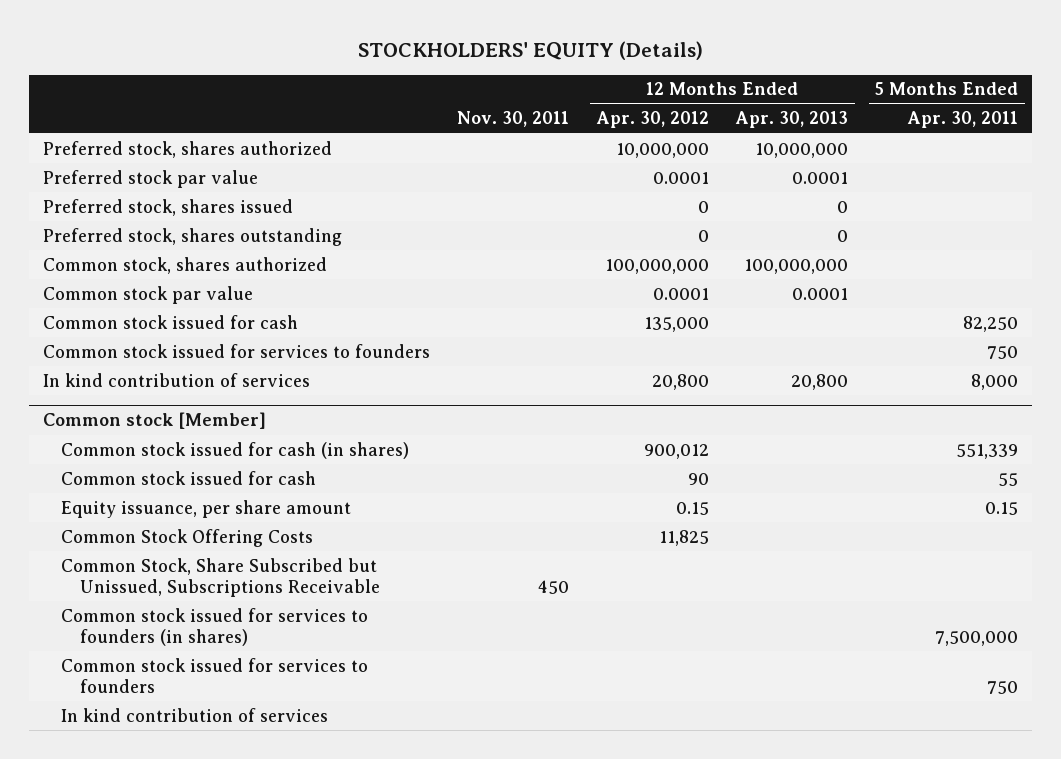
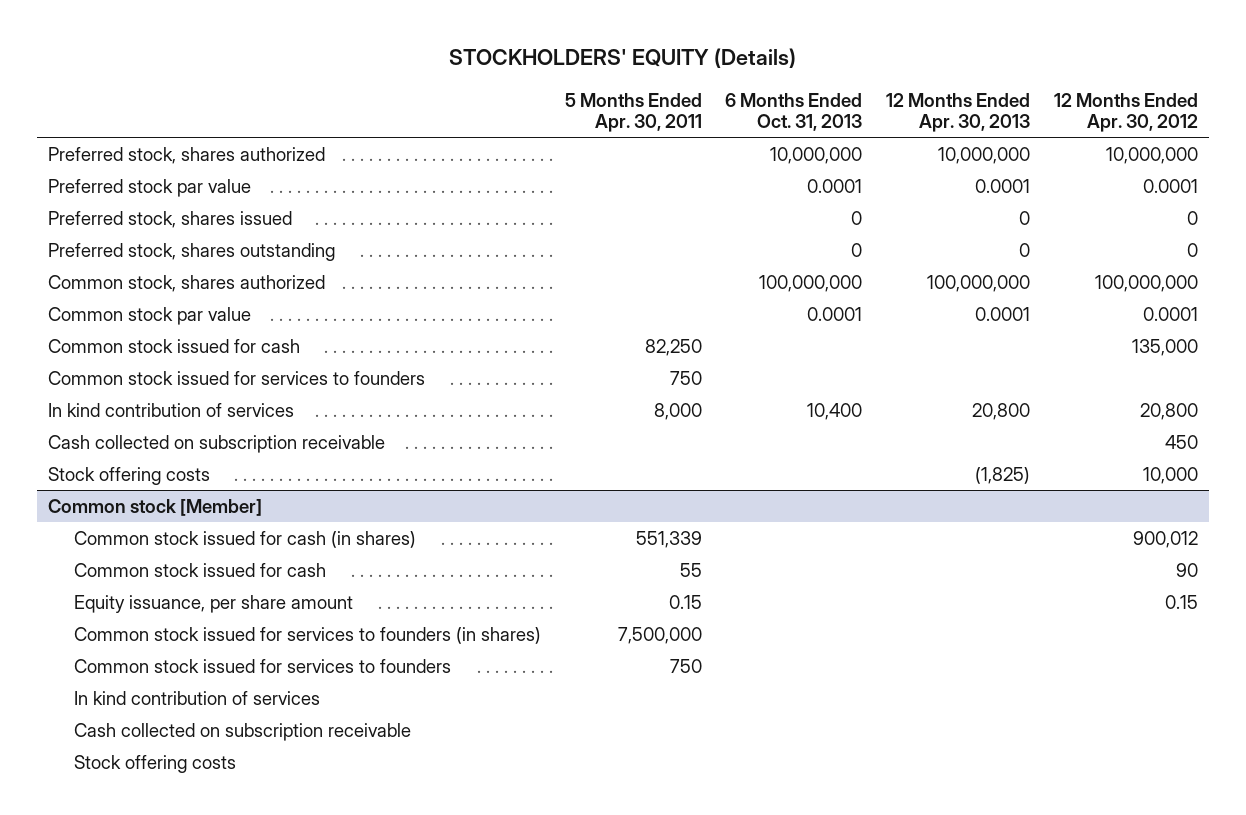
[457,111,570,128] Nov. 30, 2011 -> none
none -> [725,92,863,132] 6 Months Ended Oct. 31, 2013
none -> [48,434,386,453] Cash collected on subscription receivable
none -> [48,466,211,485] Stock offering costs
[61,528,314,547] Common Stock Offering Costs -> none
[61,557,380,597] Common Stock, Share Subscribed but Unissued, Subscriptions Receivable -> none
none -> [74,722,412,741] Cash collected on subscription receivable
none -> [74,754,237,773] Stock offering costs

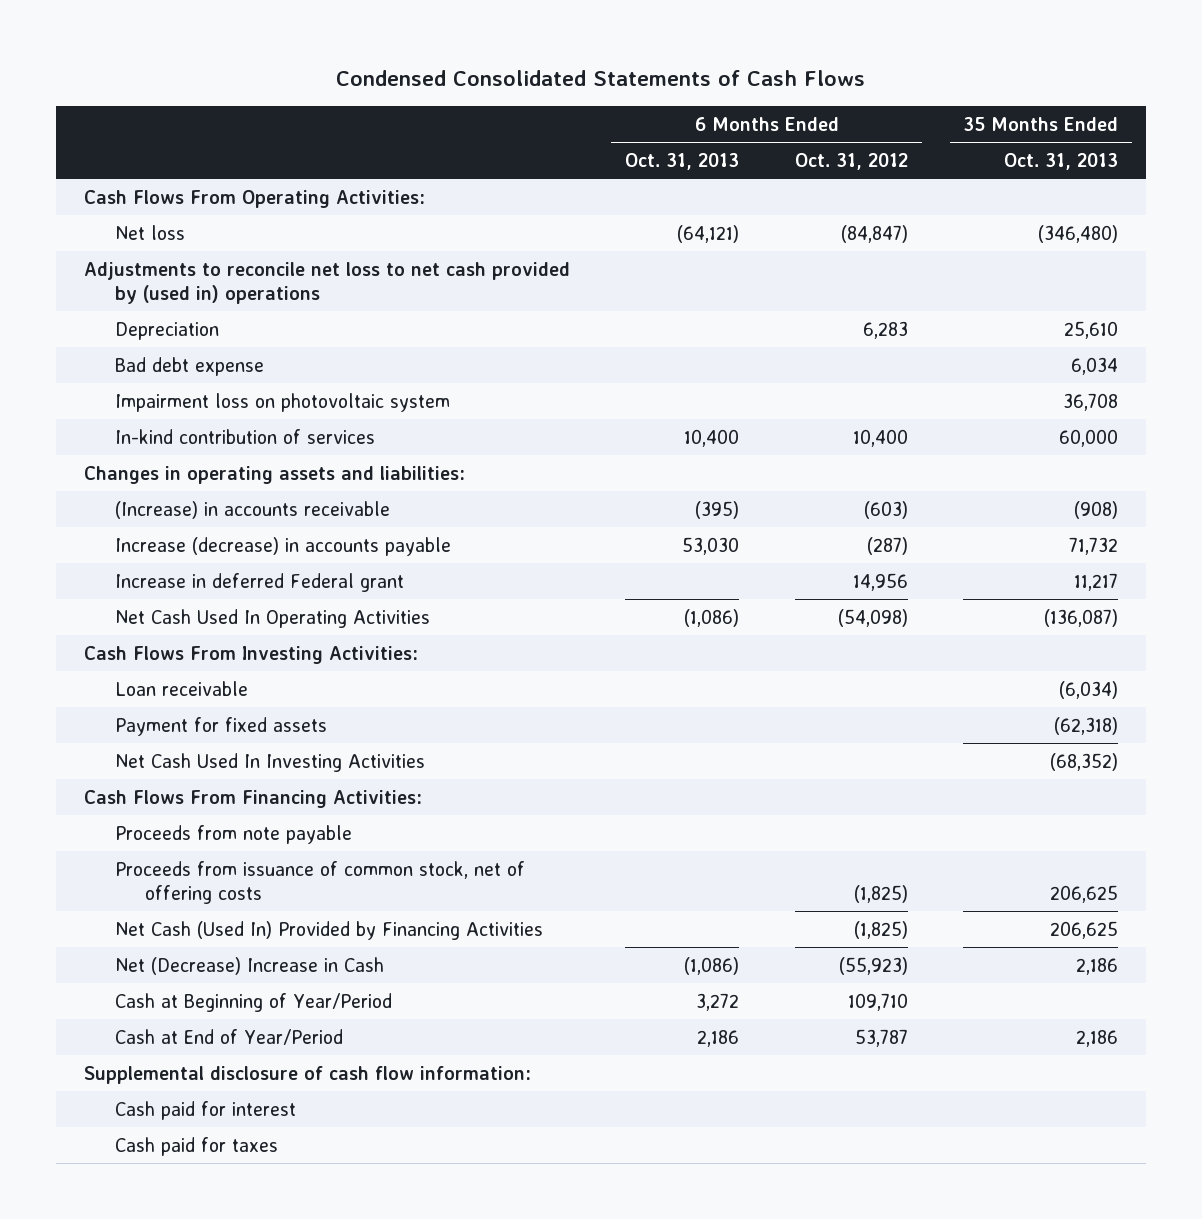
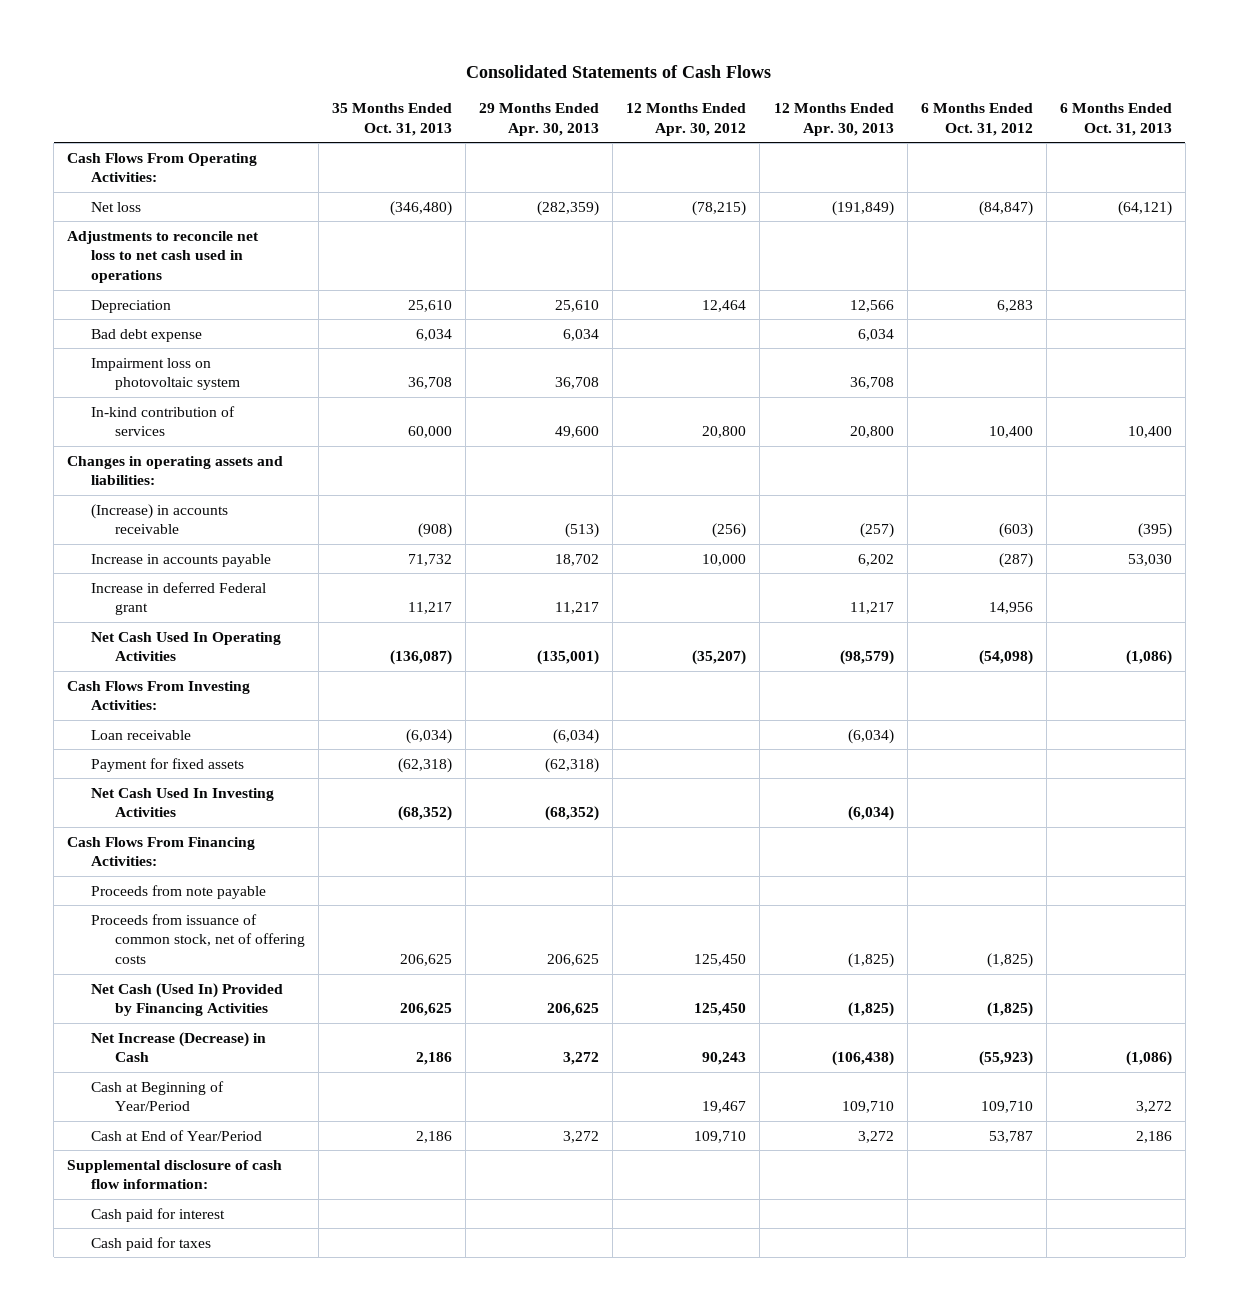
[336,70,866,87] Condensed Consolidated Statements of Cash Flows -> [466,64,772,78] Consolidated Statements of Cash Flows
none -> [479,102,600,136] 29 Months Ended Apr. 30, 2013
none -> [626,102,747,136] 12 Months Ended Apr. 30, 2012
none -> [773,102,894,136] 12 Months Ended Apr. 30, 2013
[83,261,570,304] Adjustments to reconcile net loss to net cash provided by (used in) operations -> [67,230,260,283] Adjustments to reconcile net loss to net cash used in operations
[114,536,451,556] Increase (decrease) in accounts payable -> [91,553,272,567] Increase in accounts payable
[114,956,384,975] Net (Decrease) Increase in Cash -> [91,1031,267,1063] Net Increase (Decrease) in Cash

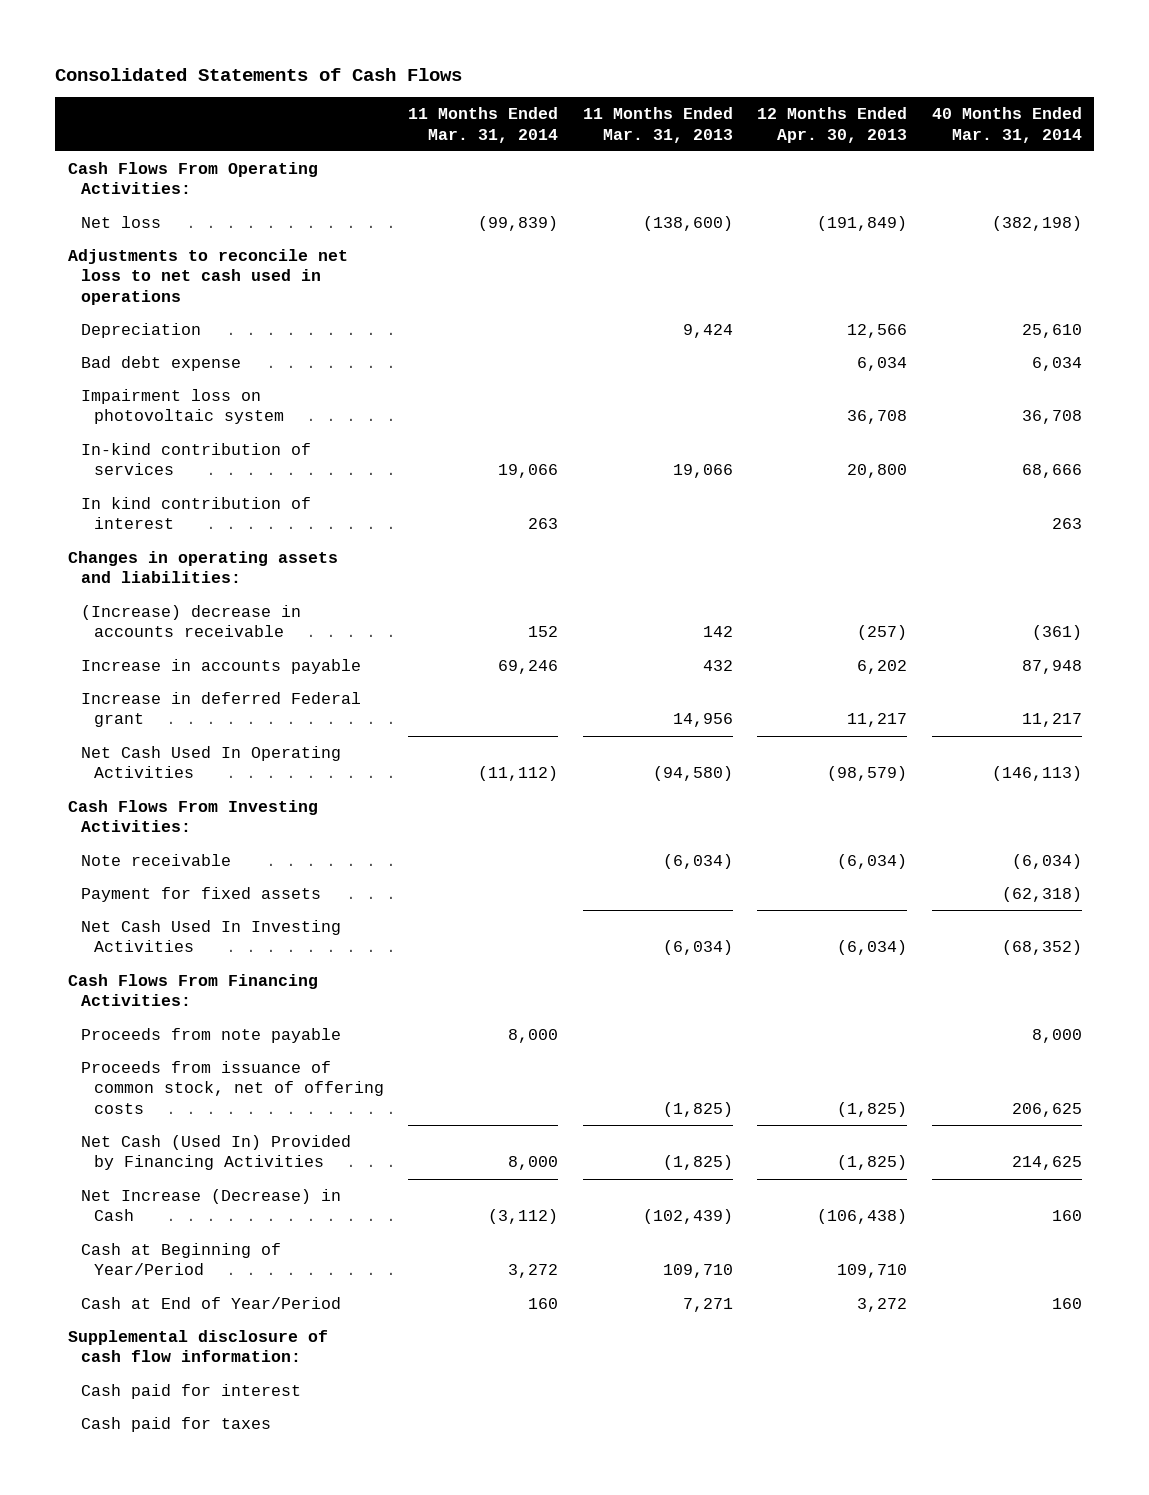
[332,102,453,136] 35 Months Ended Oct. 31, 2013 -> none
[479,102,600,136] 29 Months Ended Apr. 30, 2013 -> none
[626,102,747,136] 12 Months Ended Apr. 30, 2012 -> none
[920,102,1033,136] 6 Months Ended Oct. 31, 2012 -> none
[1059,102,1172,136] 6 Months Ended Oct. 31, 2013 -> none
none -> [408,107,559,143] 11 Months Ended Mar. 31, 2014
none -> [582,107,733,143] 11 Months Ended Mar. 31, 2013
none -> [931,107,1082,143] 40 Months Ended Mar. 31, 2014
none -> [80,496,311,530] In kind contribution of interest
[91,503,229,535] (Increase) in accounts receivable -> [80,604,301,638] (Increase) decrease in accounts receivable
[91,729,192,740] Loan receivable -> [80,853,231,866] Note receivable

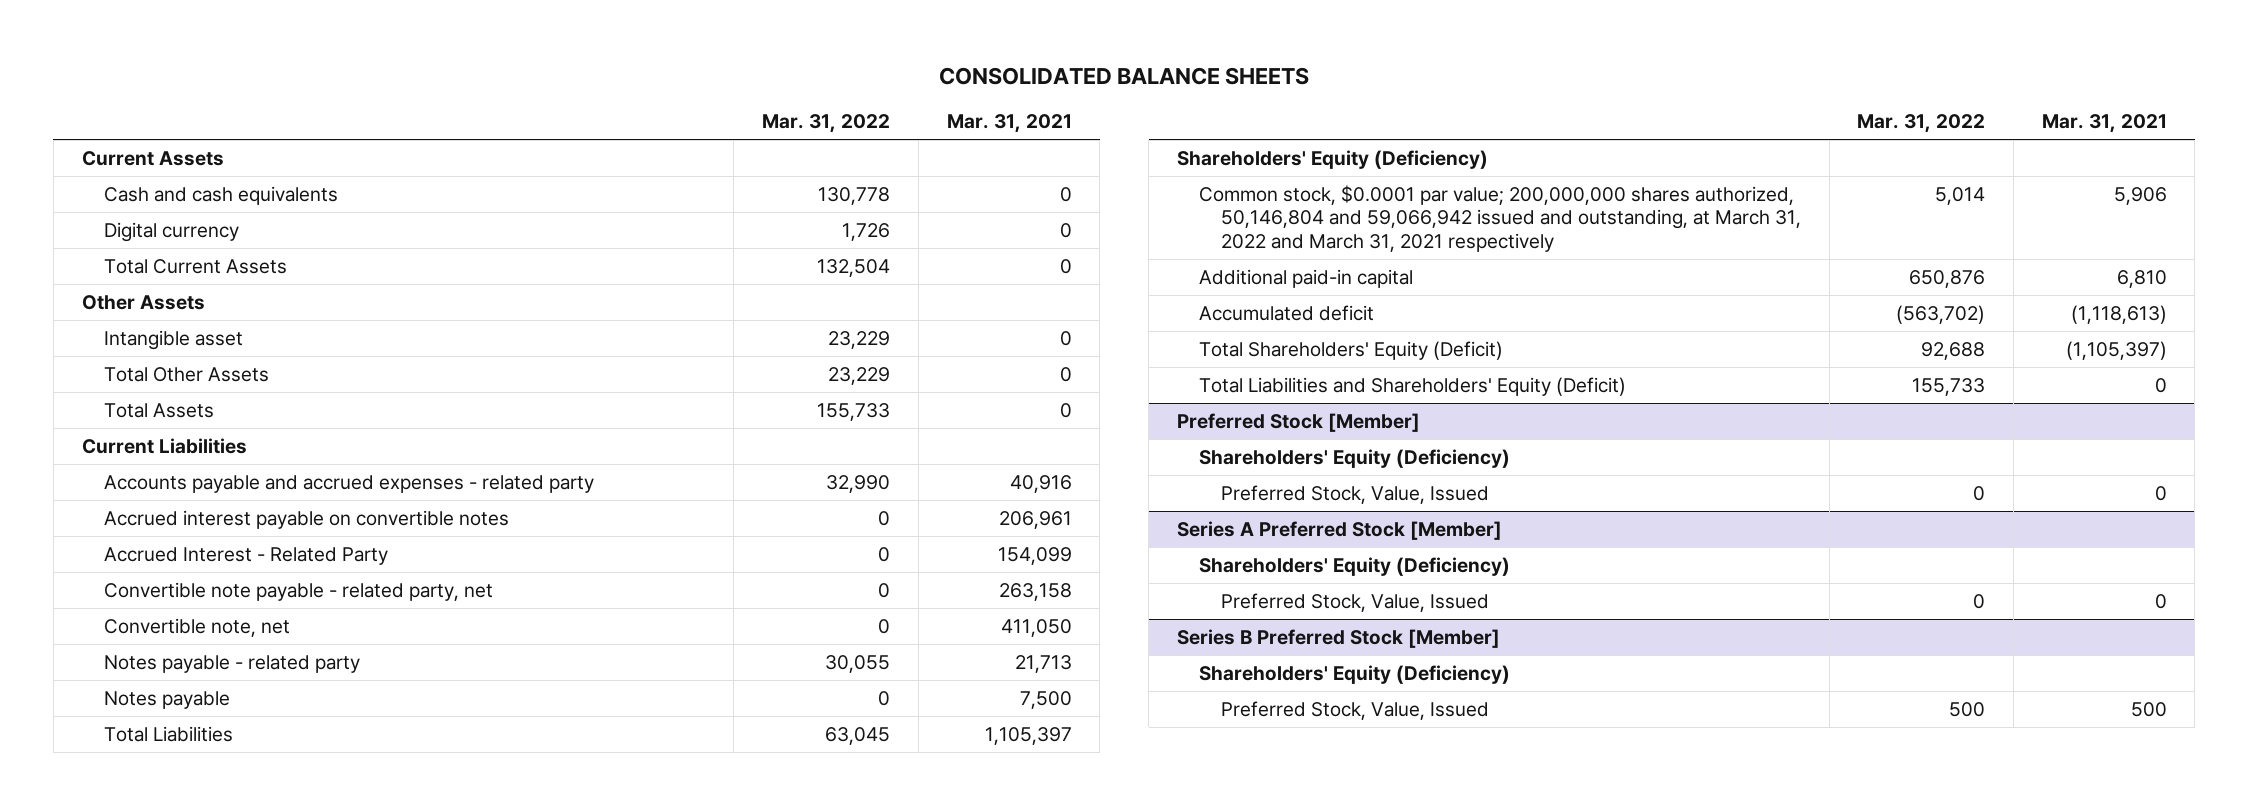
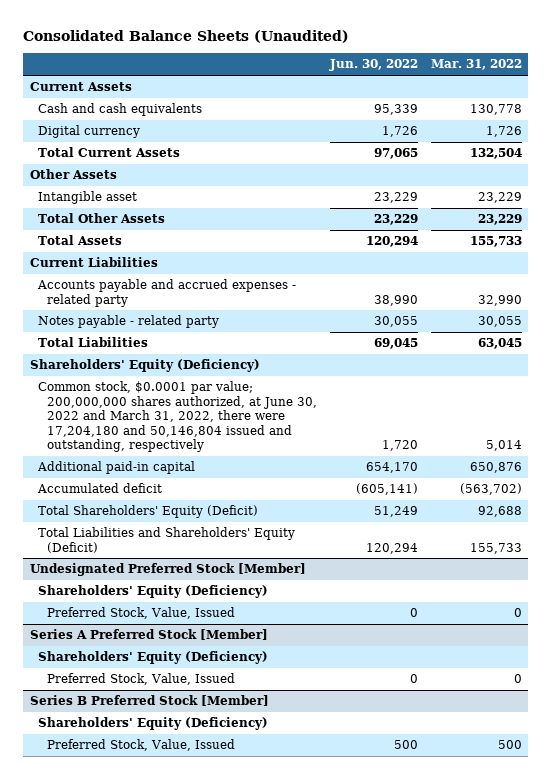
[939,66,1310,85] CONSOLIDATED BALANCE SHEETS -> [23,30,350,44] Consolidated Balance Sheets (Unaudited)
[946,114,1072,134] Mar. 31, 2021 -> none
none -> [328,59,418,72] Jun. 30, 2022
[103,509,509,529] Accrued interest payable on convertible notes -> none
[103,546,388,565] Accrued Interest - Related Party -> none
[103,581,493,601] Convertible note payable - related party, net -> none
[103,617,290,637] Convertible note, net -> none
[103,690,230,709] Notes payable -> none
[1198,184,1801,252] Common stock, $0.0001 par value; 200,000,000 shares authorized, 50,146,804 and 59,066,942 issued and outstanding, at March 31, 2022 and March 31, 2021 respectively -> [38,381,317,453] Common stock, $0.0001 par value; 200,000,000 shares authorized, at June 30, 2022 and March 31, 2022, there were 17,204,180 and 50,146,804 issued and outstanding, respectively
[1176,412,1420,432] Preferred Stock [Member] -> [29,563,306,577] Undesignated Preferred Stock [Member]

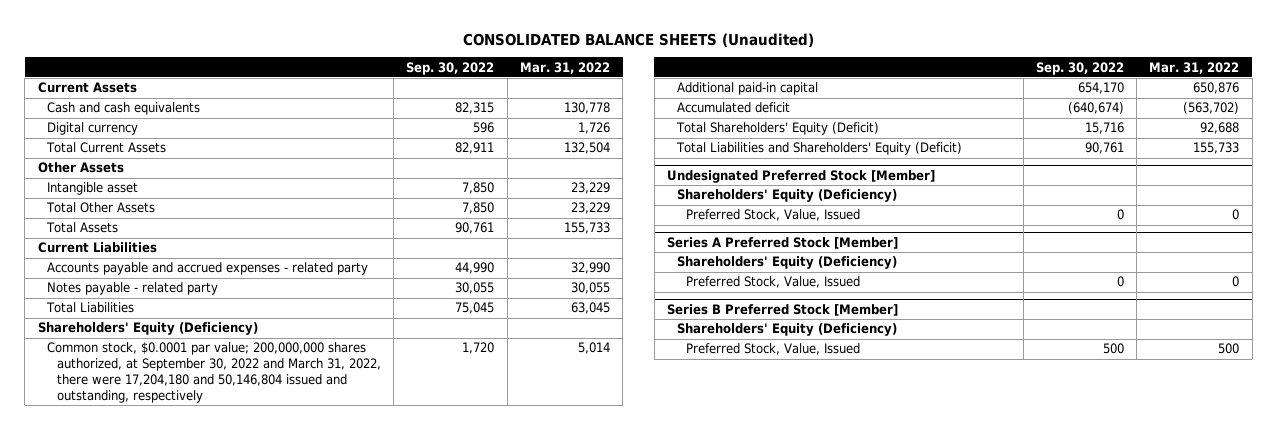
[23,30,350,44] Consolidated Balance Sheets (Unaudited) -> [463,32,815,47] CONSOLIDATED BALANCE SHEETS (Unaudited)
[328,59,418,72] Jun. 30, 2022 -> none
none -> [406,61,495,75] Sep. 30, 2022
[38,381,317,453] Common stock, $0.0001 par value; 200,000,000 shares authorized, at June 30, 2022 and March 31, 2022, there were 17,204,180 and 50,146,804 issued and outstanding, respectively -> [47,342,381,403] Common stock, $0.0001 par value; 200,000,000 shares authorized, at September 30, 2022 and March 31, 2022, there were 17,204,180 and 50,146,804 issued and outstanding, respectively

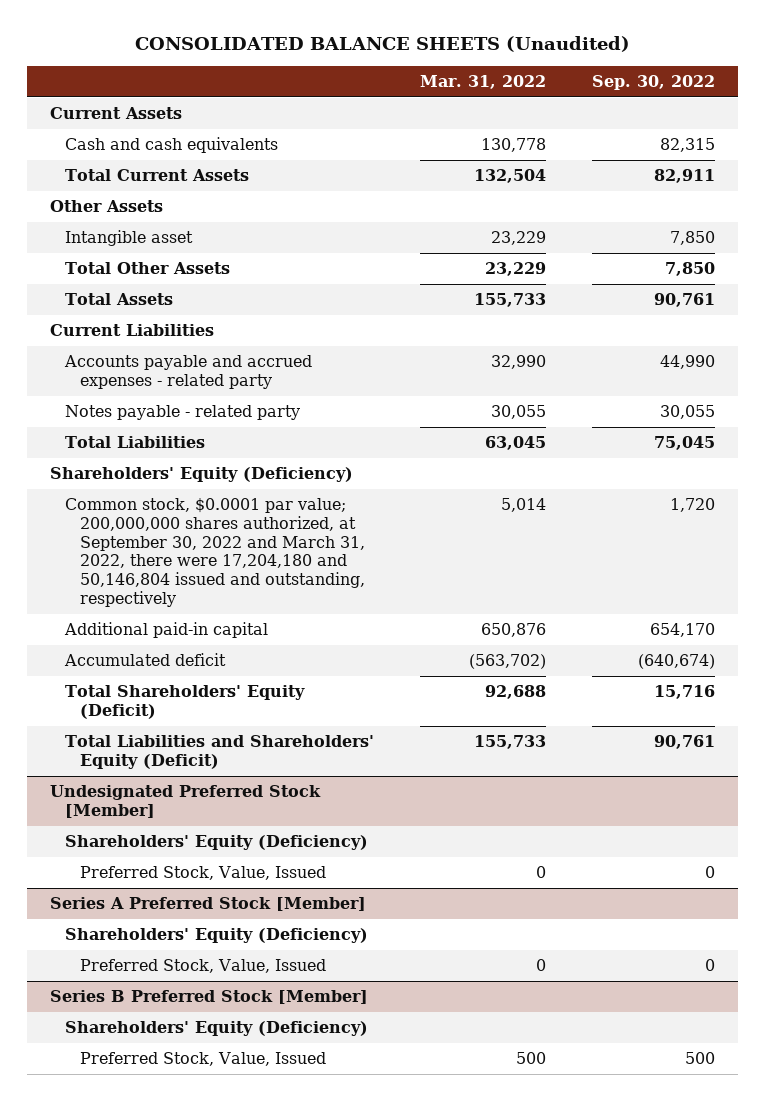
[47,122,139,136] Digital currency -> none

